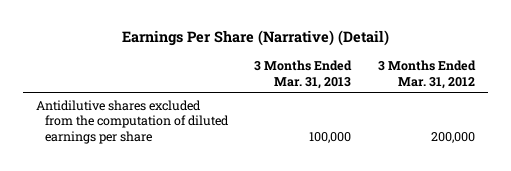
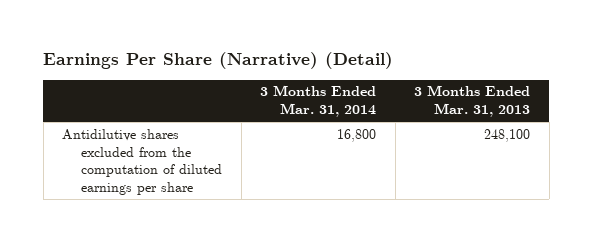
[377,60,476,90] 3 Months Ended Mar. 31, 2012 -> none
none -> [260,85,377,118] 3 Months Ended Mar. 31, 2014
[309,132,352,144] 100,000 -> [484,128,531,142] 248,100

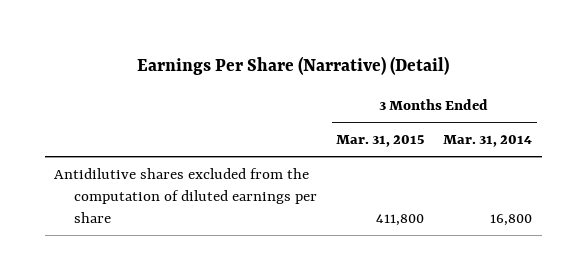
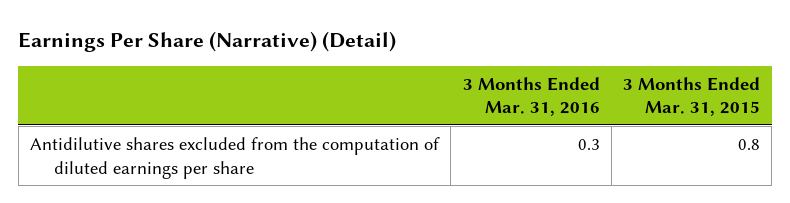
[443,135,533,148] Mar. 31, 2014 -> none
none -> [462,76,600,117] 3 Months Ended Mar. 31, 2016
[376,213,425,226] 411,800 -> [738,138,761,150] 0.8

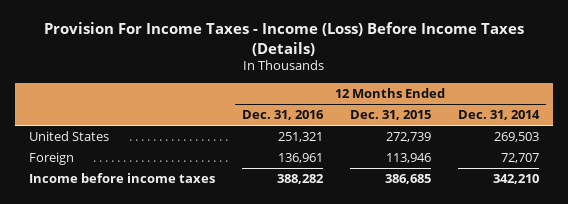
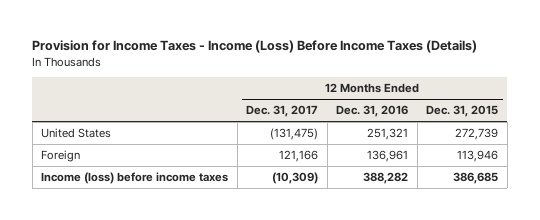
[43,22,524,56] Provision For Income Taxes - Income (Loss) Before Income Taxes (Details) -> [32,40,478,54] Provision for Income Taxes - Income (Loss) Before Income Taxes (Details)
[458,110,541,121] Dec. 31, 2014 -> none
none -> [246,105,319,118] Dec. 31, 2017
[28,173,215,184] Income before income taxes -> [41,172,229,185] Income (loss) before income taxes

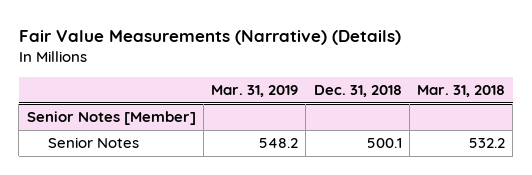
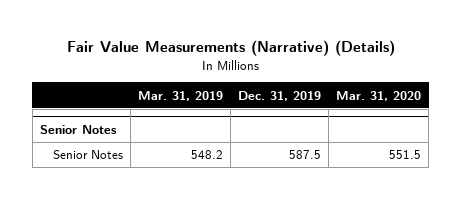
[313,85,402,98] Dec. 31, 2018 -> none
[417,85,506,98] Mar. 31, 2018 -> none
none -> [238,90,322,101] Dec. 31, 2019
none -> [336,90,422,101] Mar. 31, 2020
[26,111,196,126] Senior Notes [Member] -> [39,125,117,135] Senior Notes

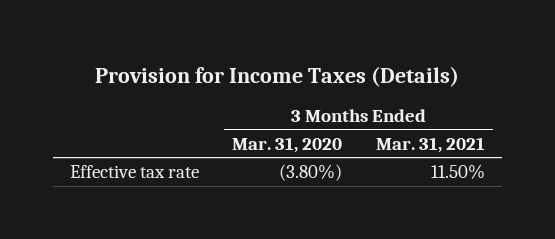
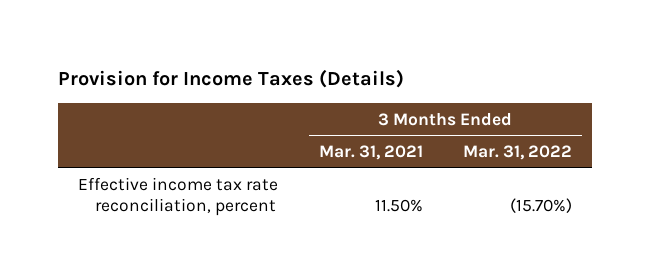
[232,136,343,153] Mar. 31, 2020 -> none
none -> [463,144,573,160] Mar. 31, 2022
[70,165,200,179] Effective tax rate -> [78,176,279,217] Effective income tax rate reconciliation, percent

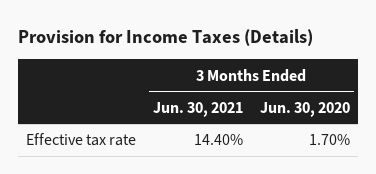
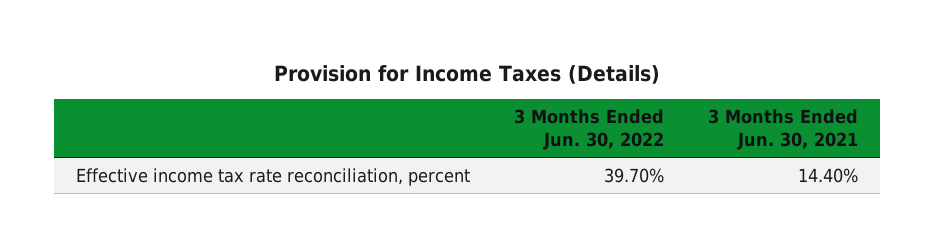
[259,101,350,117] Jun. 30, 2020 -> none
none -> [513,109,664,151] 3 Months Ended Jun. 30, 2022
[26,133,137,147] Effective tax rate -> [75,168,470,187] Effective income tax rate reconciliation, percent

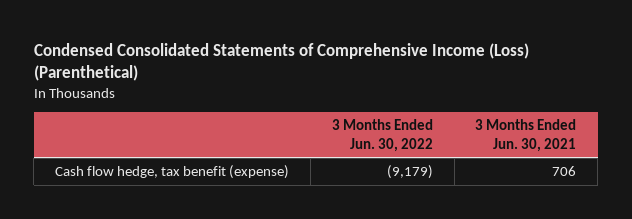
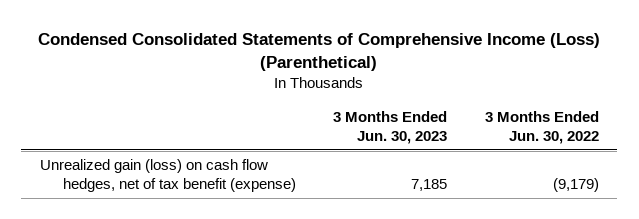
[475,119,577,152] 3 Months Ended Jun. 30, 2021 -> none
none -> [333,110,448,144] 3 Months Ended Jun. 30, 2023
[55,165,290,180] Cash flow hedge, tax benefit (expense) -> [40,159,296,193] Unrealized gain (loss) on cash flow hedges, net of tax benefit (expense)

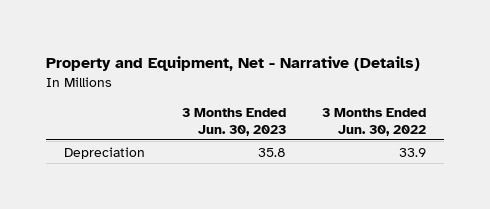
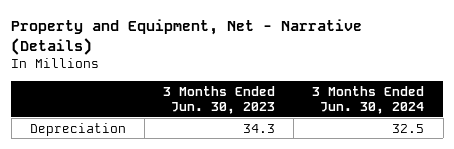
[321,107,426,136] 3 Months Ended Jun. 30, 2022 -> none
none -> [312,85,425,114] 3 Months Ended Jun. 30, 2024
[257,147,286,157] 35.8 -> [243,123,276,133] 34.3

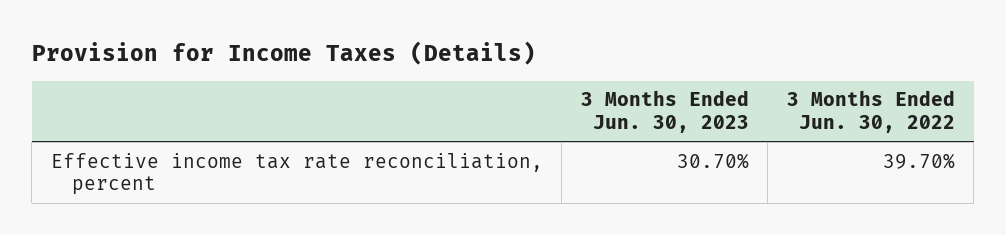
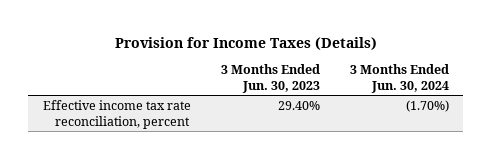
[786,90,955,133] 3 Months Ended Jun. 30, 2022 -> none
none -> [349,63,449,93] 3 Months Ended Jun. 30, 2024
[676,152,749,169] 30.70% -> [277,100,320,110] 29.40%

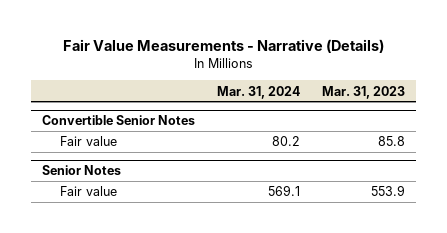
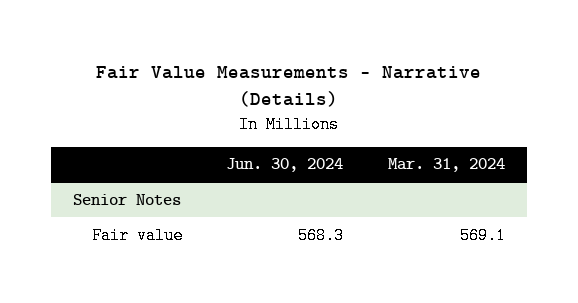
[322,85,406,99] Mar. 31, 2023 -> none
none -> [226,158,344,173] Jun. 30, 2024
[42,115,196,126] Convertible Senior Notes -> none
[59,136,117,147] Fair value -> none

